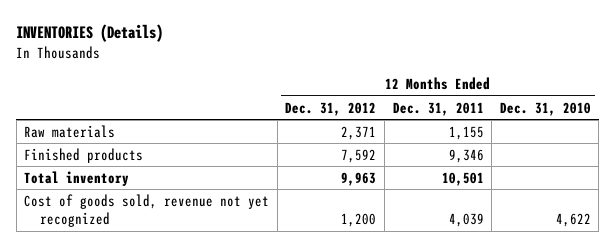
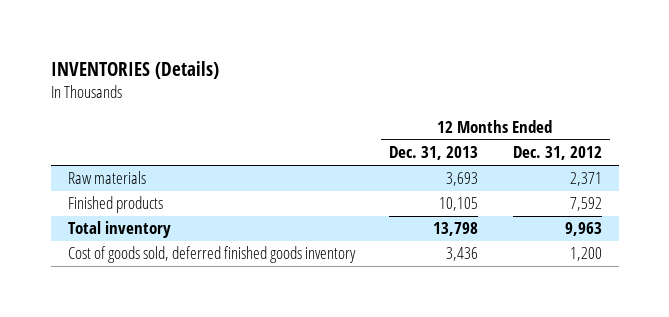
[392,101,484,116] Dec. 31, 2011 -> none
[499,101,591,116] Dec. 31, 2010 -> none
none -> [389,146,479,161] Dec. 31, 2013
[24,193,270,228] Cost of goods sold, revenue not yet recognized -> [67,246,356,264] Cost of goods sold, deferred finished goods inventory

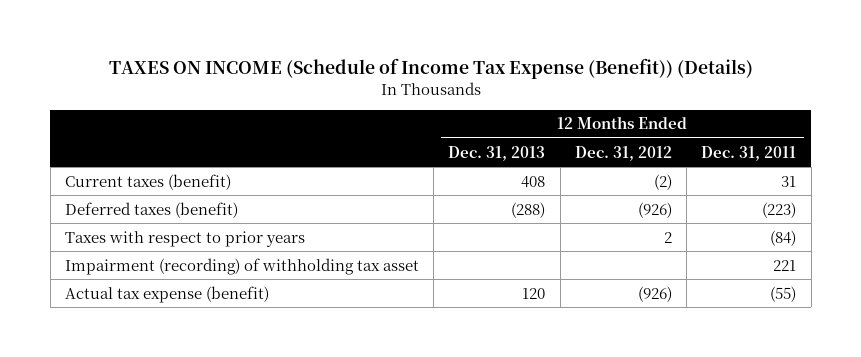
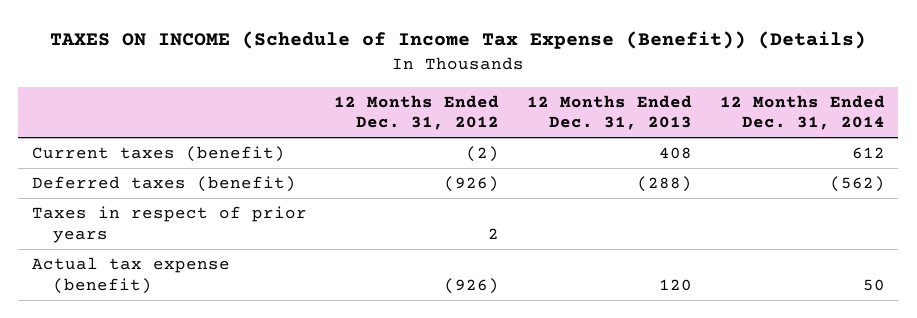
[701,145,797,161] Dec. 31, 2011 -> none
none -> [719,94,885,131] 12 Months Ended Dec. 31, 2014
[65,257,420,275] Impairment (recording) of withholding tax asset -> none
[65,230,306,247] Taxes with respect to prior years -> [31,206,307,243] Taxes in respect of prior years

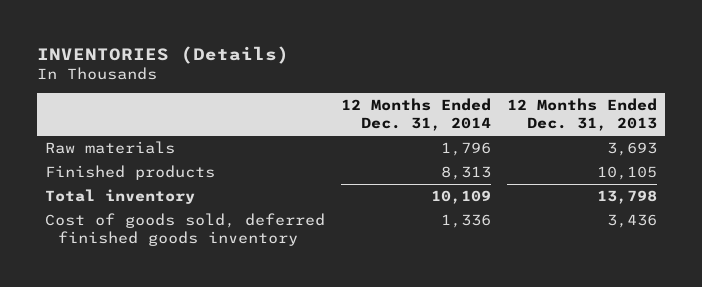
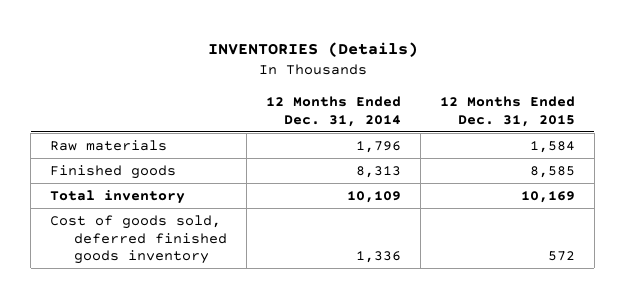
[506,98,657,132] 12 Months Ended Dec. 31, 2013 -> none
none -> [439,96,575,127] 12 Months Ended Dec. 31, 2015
[45,164,216,180] Finished products -> [50,164,177,179] Finished goods

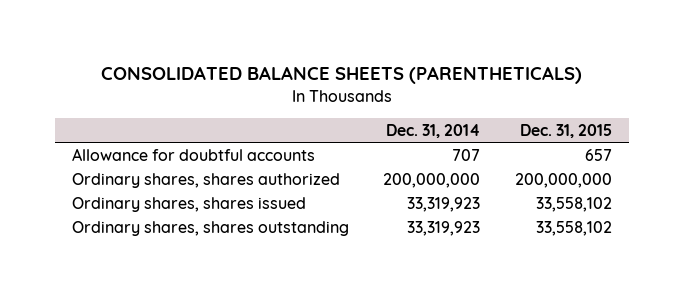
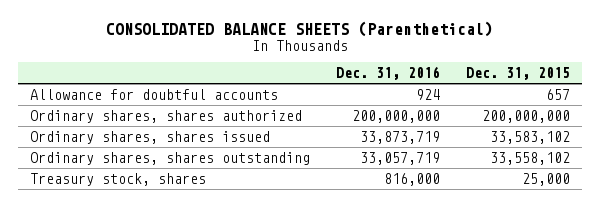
[100,65,582,84] CONSOLIDATED BALANCE SHEETS (PARENTHETICALS) -> [105,21,493,38] CONSOLIDATED BALANCE SHEETS (Parenthetical)
[386,123,481,138] Dec. 31, 2014 -> none
none -> [335,65,440,80] Dec. 31, 2016
[536,196,613,212] 33,558,102 -> [489,130,570,144] 33,583,102
none -> [30,172,207,186] Treasury stock, shares

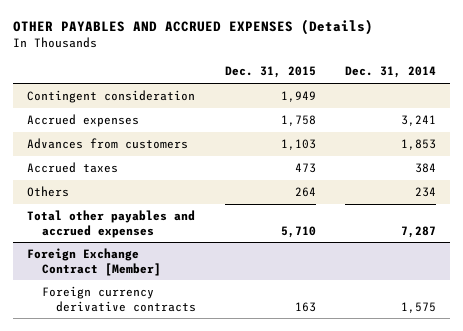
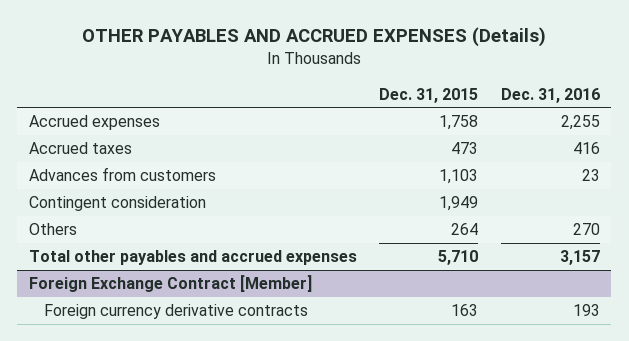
[344,66,436,79] Dec. 31, 2014 -> none
none -> [500,87,600,103] Dec. 31, 2016
[27,138,189,150] Advances from customers -> [28,167,216,182] Advances from customers
[27,90,196,104] Contingent consideration -> [28,196,206,212] Contingent consideration

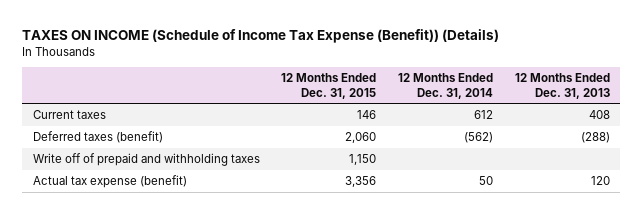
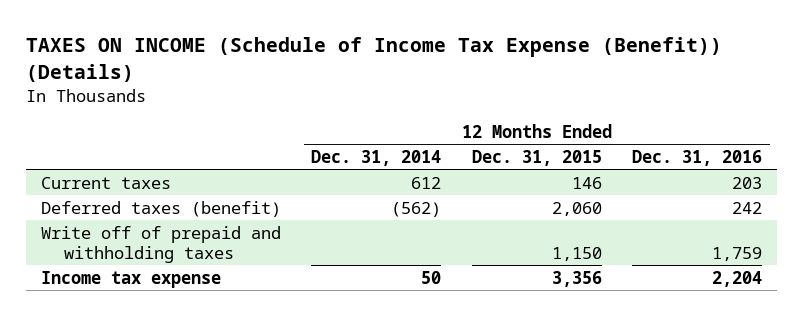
[514,73,610,99] 12 Months Ended Dec. 31, 2013 -> none
none -> [631,149,762,166] Dec. 31, 2016
[32,175,187,189] Actual tax expense (benefit) -> [40,270,221,288] Income tax expense

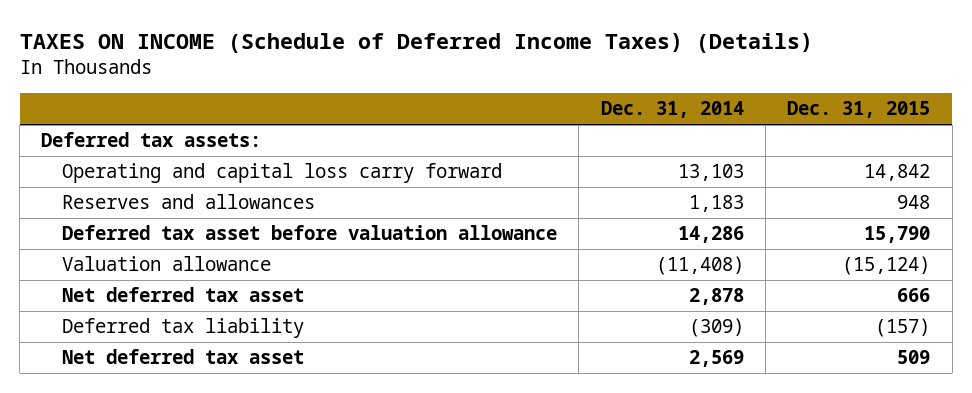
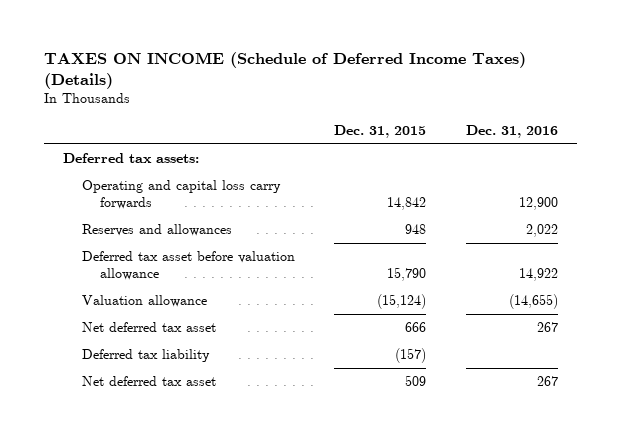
[600,101,744,119] Dec. 31, 2014 -> none
none -> [465,124,558,138] Dec. 31, 2016
[62,163,503,184] Operating and capital loss carry forward -> [81,180,281,210] Operating and capital loss carry forwards

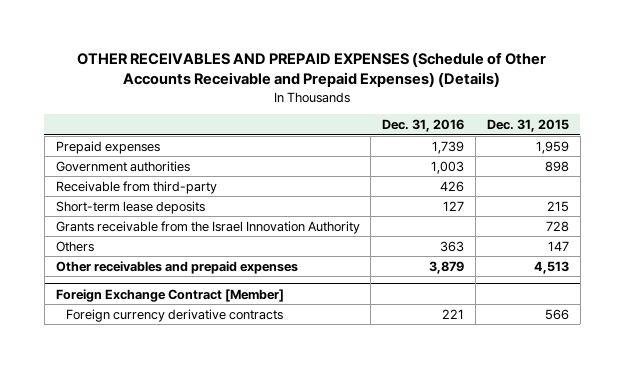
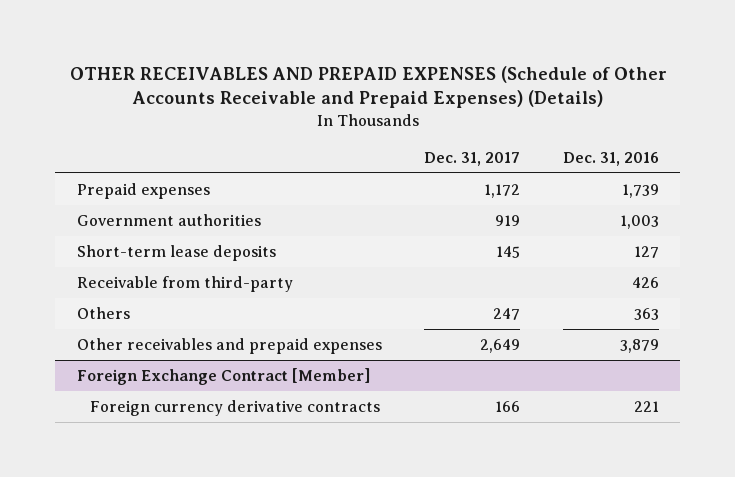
[486,119,569,133] Dec. 31, 2015 -> none
none -> [424,151,521,166] Dec. 31, 2017
[55,220,360,234] Grants receivable from the Israel Innovation Authority -> none
[55,180,217,194] Receivable from third-party -> [76,276,293,293] Receivable from third-party

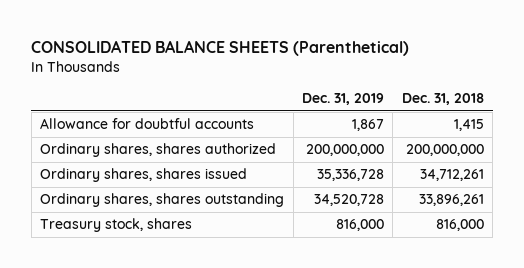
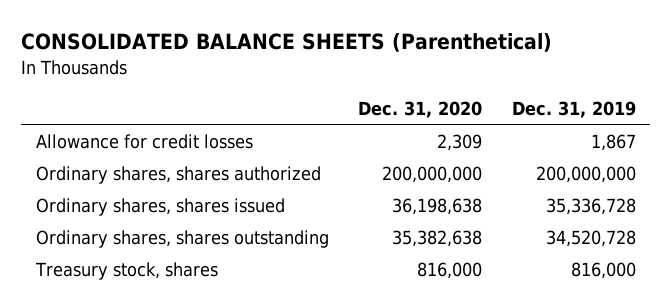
[401,93,484,106] Dec. 31, 2018 -> none
none -> [358,100,483,118] Dec. 31, 2020
[40,118,255,130] Allowance for doubtful accounts -> [35,133,253,149] Allowance for credit losses

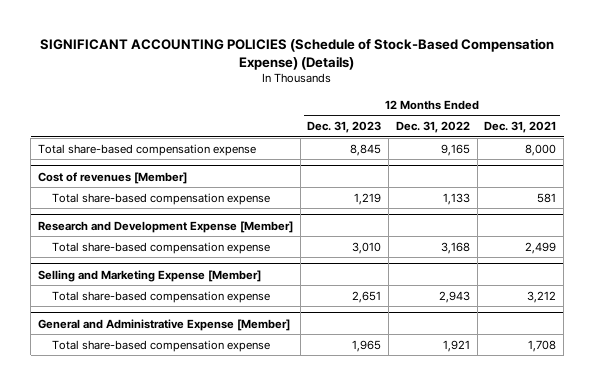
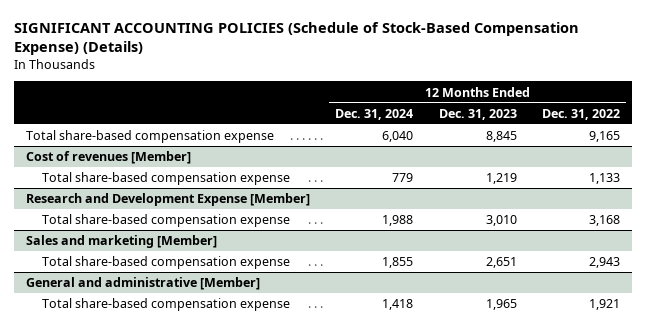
[484,121,557,134] Dec. 31, 2021 -> none
none -> [335,108,414,120] Dec. 31, 2024
[37,269,261,282] Selling and Marketing Expense [Member] -> [26,235,218,249] Sales and marketing [Member]
[37,318,290,331] General and Administrative Expense [Member] -> [26,277,261,291] General and administrative [Member]

